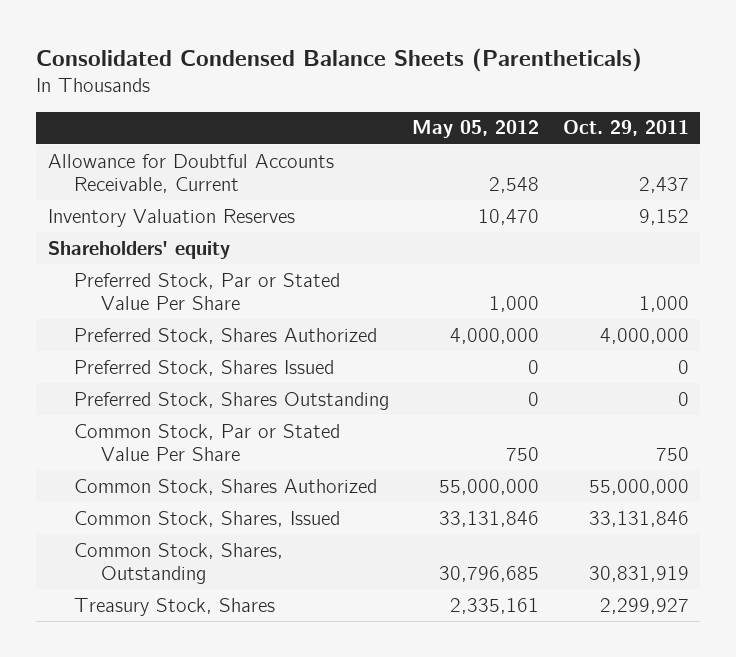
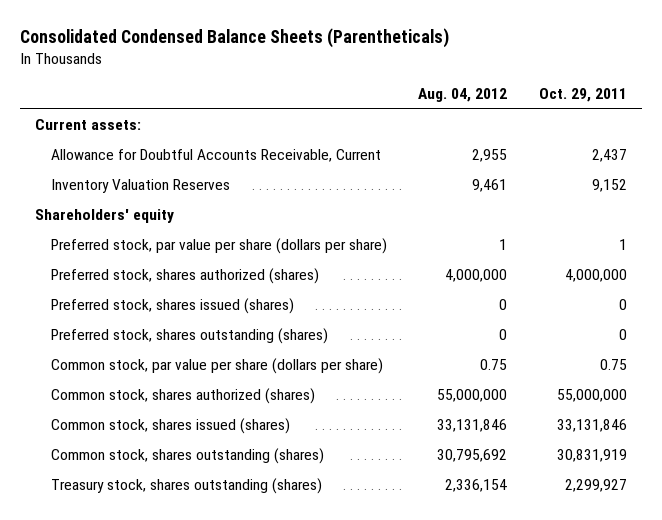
[412,120,540,139] May 05, 2012 -> none
none -> [418,88,508,103] Aug. 04, 2012
none -> [35,119,142,131] Current assets:
[74,272,341,310] Preferred Stock, Par or Stated Value Per Share -> [50,238,387,255] Preferred stock, par value per share (dollars per share)
[638,295,689,312] 1,000 -> [618,239,627,251] 1
[74,327,378,344] Preferred Stock, Shares Authorized -> [50,268,319,285] Preferred stock, shares authorized (shares)
[74,359,335,376] Preferred Stock, Shares Issued -> [50,298,294,315] Preferred stock, shares issued (shares)
[74,391,390,410] Preferred Stock, Shares Outstanding -> [50,328,328,345] Preferred stock, shares outstanding (shares)
[74,423,341,461] Common Stock, Par or Stated Value Per Share -> [50,358,383,375] Common stock, par value per share (dollars per share)
[655,446,689,461] 750 -> [599,359,627,371] 0.75
[74,478,378,495] Common Stock, Shares Authorized -> [50,388,315,405] Common stock, shares authorized (shares)
[74,510,341,527] Common Stock, Shares, Issued -> [50,418,290,435] Common stock, shares issued (shares)
[74,542,284,584] Common Stock, Shares, Outstanding -> [50,448,324,465] Common stock, shares outstanding (shares)
[74,597,276,616] Treasury Stock, Shares -> [50,478,322,495] Treasury stock, shares outstanding (shares)

